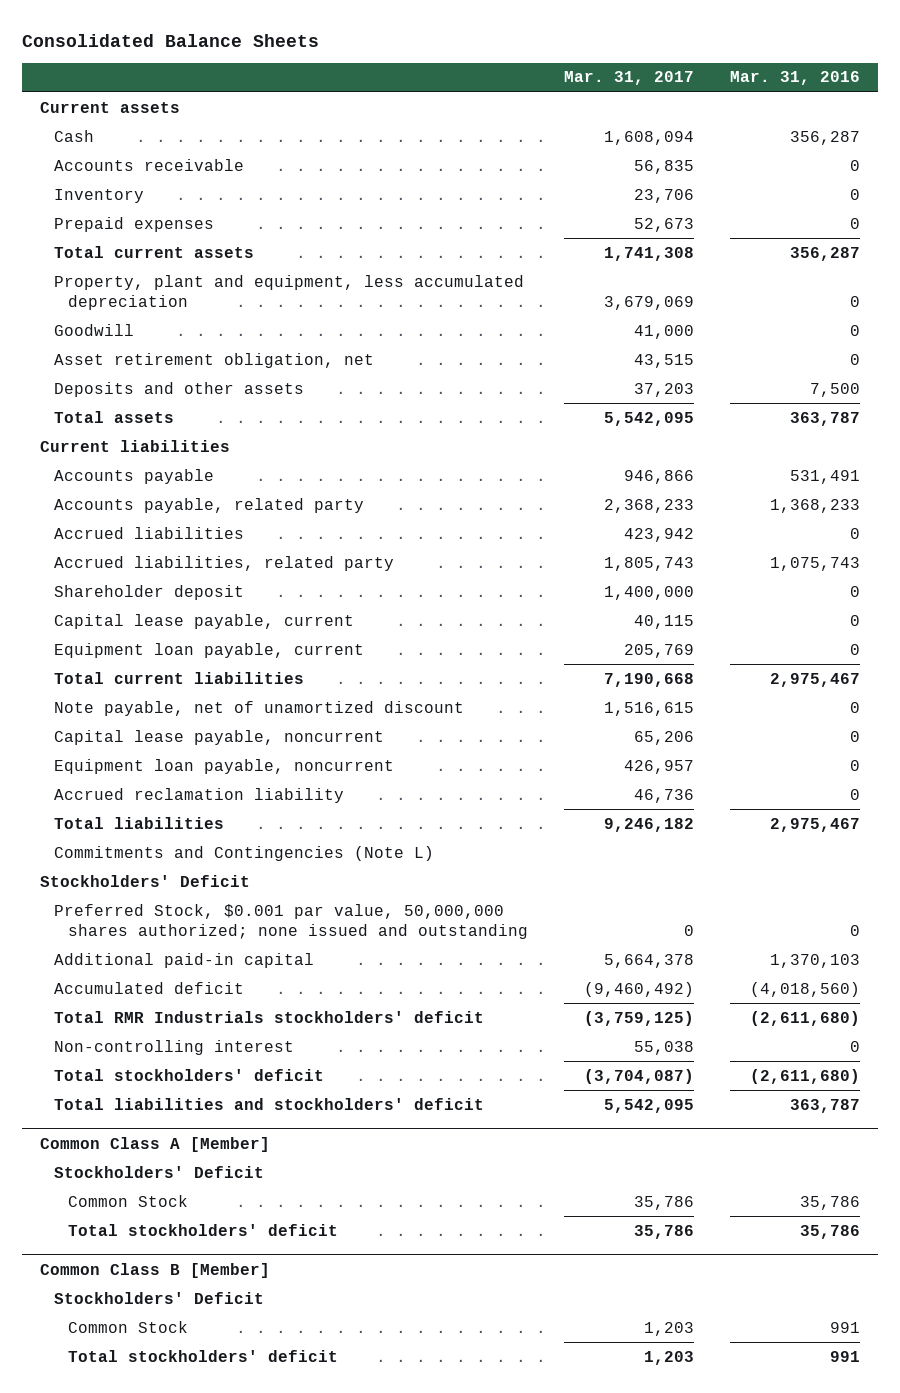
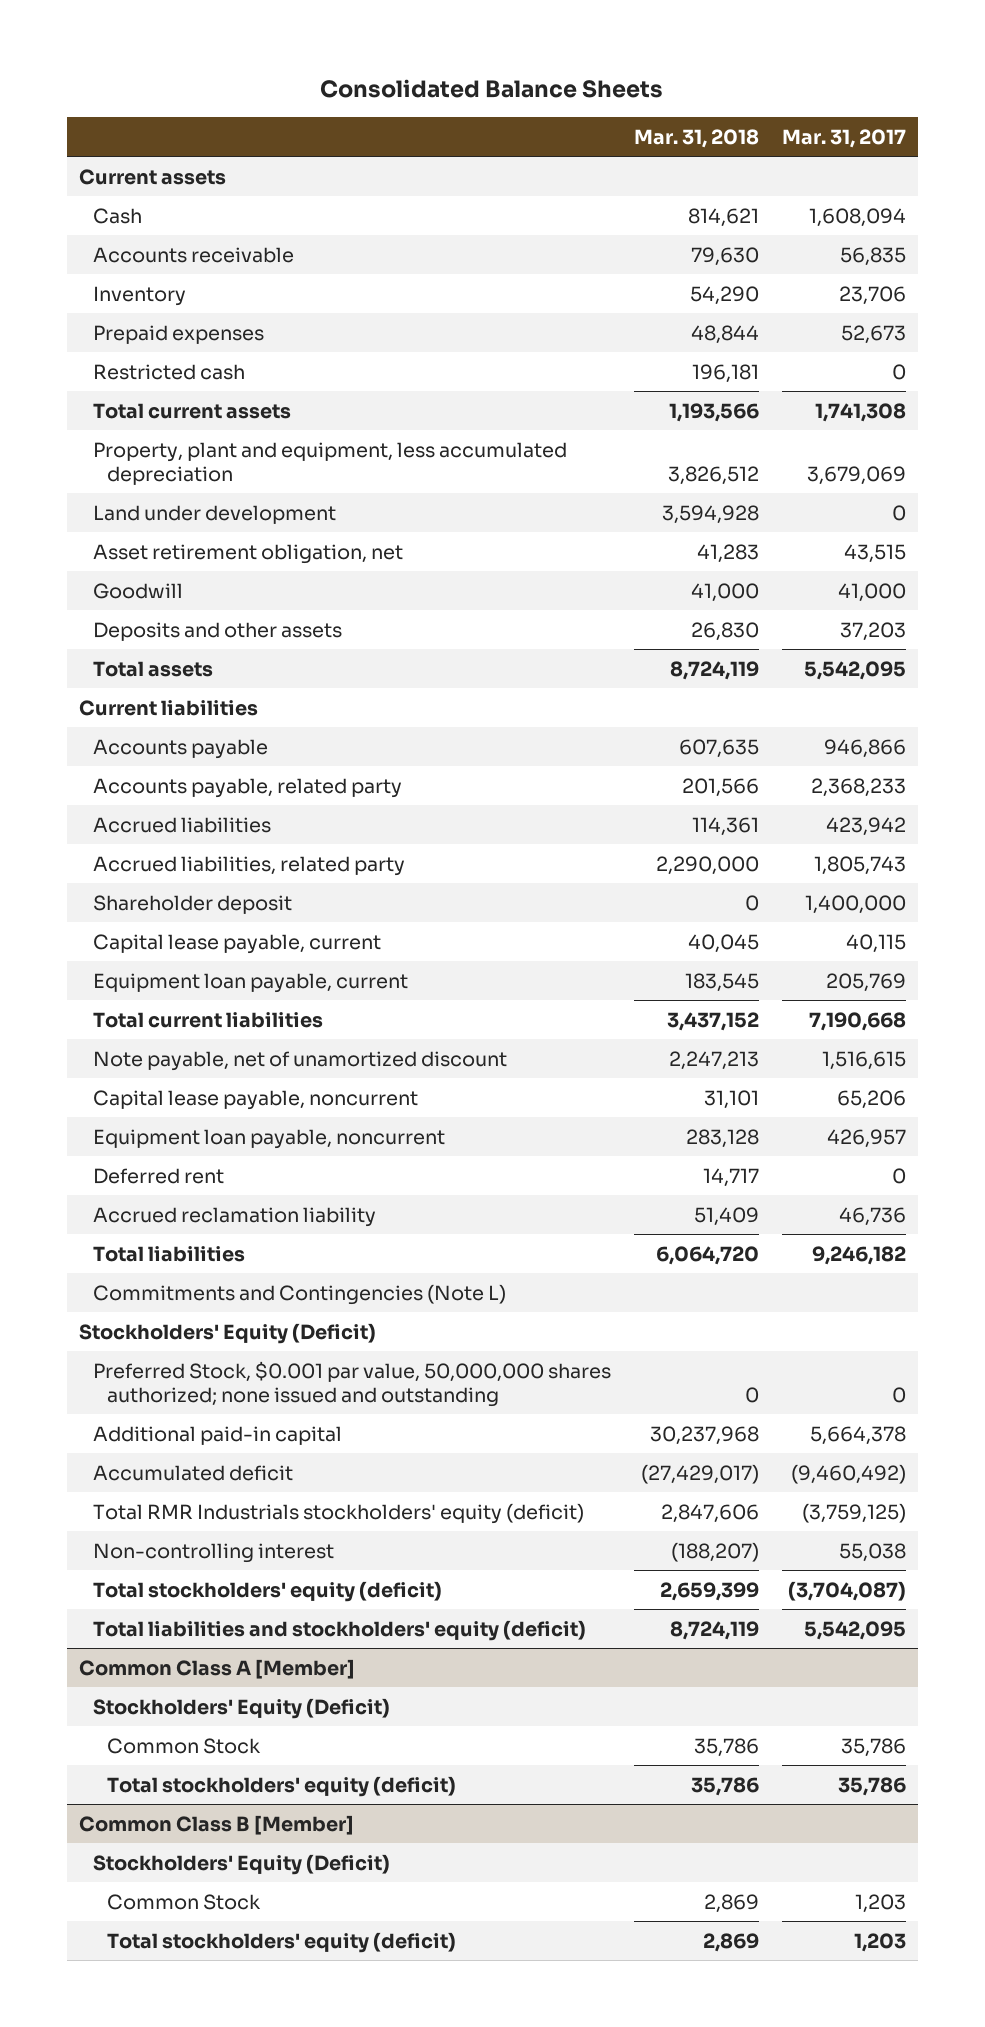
[729,71,860,86] Mar. 31, 2016 -> none
none -> [633,128,759,148] Mar. 31, 2018
none -> [92,363,245,380] Restricted cash
none -> [92,504,336,524] Land under development
[54,323,135,336] Goodwill -> [92,582,183,599] Goodwill
none -> [92,1167,224,1184] Deferred rent
[40,874,251,887] Stockholders' Deficit -> [78,1322,376,1344] Stockholders' Equity (Deficit)
[54,1010,485,1023] Total RMR Industrials stockholders' deficit -> [92,1502,584,1524] Total RMR Industrials stockholders' equity (deficit)
[54,1068,325,1081] Total stockholders' deficit -> [92,1580,442,1602] Total stockholders' equity (deficit)
[54,1097,485,1110] Total liabilities and stockholders' deficit -> [92,1619,586,1641] Total liabilities and stockholders' equity (deficit)
[54,1165,265,1178] Stockholders' Deficit -> [92,1697,390,1719] Stockholders' Equity (Deficit)
[68,1223,339,1236] Total stockholders' deficit -> [106,1775,456,1797] Total stockholders' equity (deficit)
[54,1291,265,1304] Stockholders' Deficit -> [92,1853,390,1875] Stockholders' Equity (Deficit)
[68,1349,339,1362] Total stockholders' deficit -> [106,1931,456,1953] Total stockholders' equity (deficit)

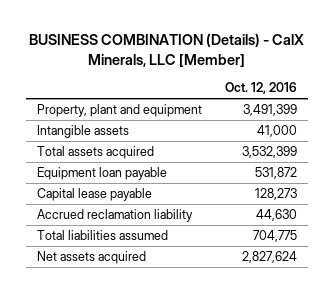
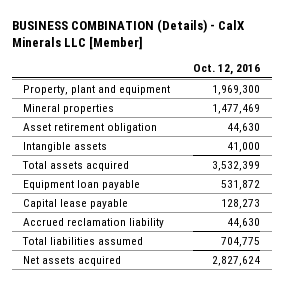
[29,33,305,67] BUSINESS COMBINATION (Details) - CalX Minerals, LLC [Member] -> [11,18,245,51] BUSINESS COMBINATION (Details) - CalX Minerals LLC [Member]
[242,104,297,117] 3,491,399 -> [212,84,261,95] 1,969,300
none -> [23,103,115,114] Mineral properties
none -> [23,122,158,133] Asset retirement obligation

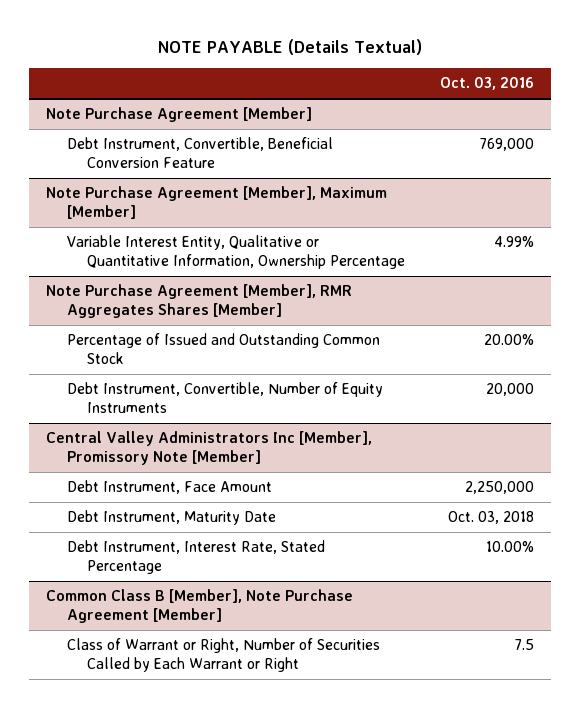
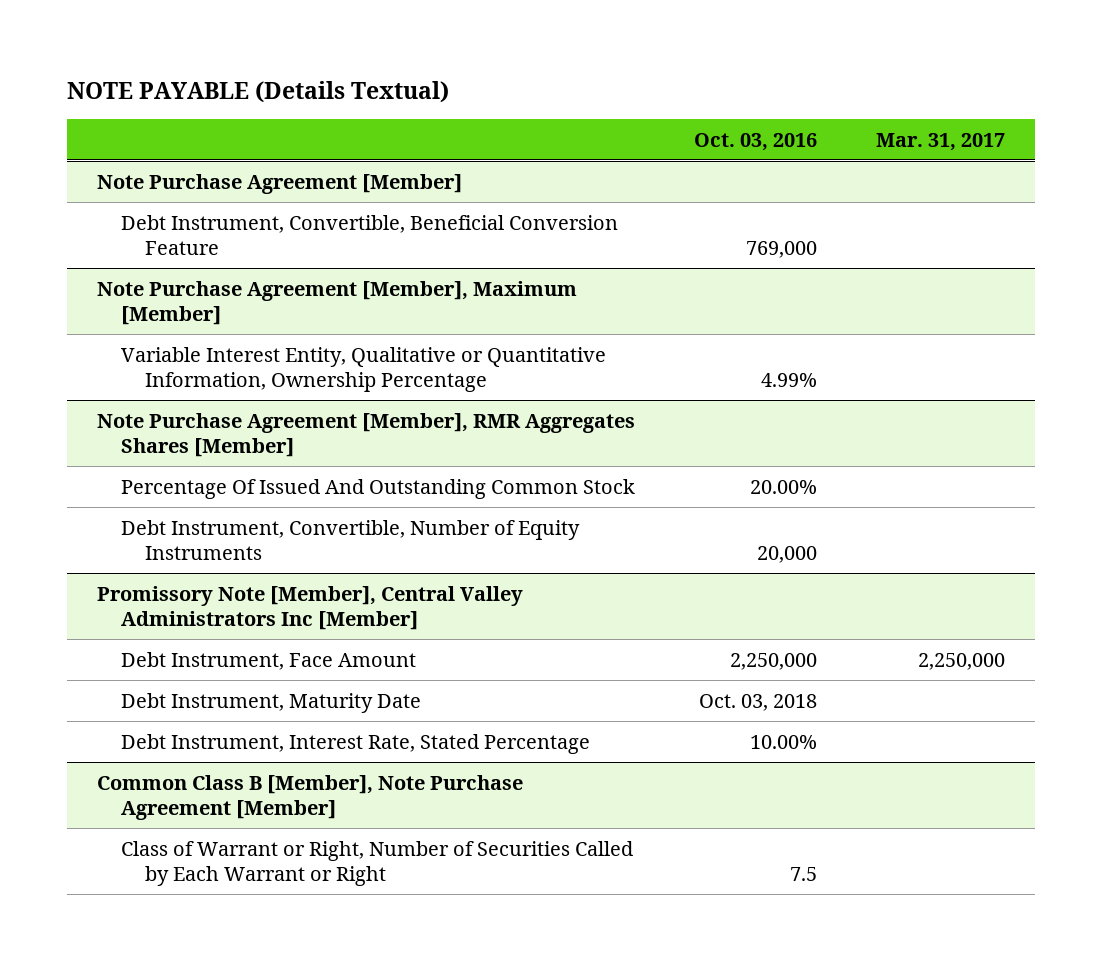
none -> [876,132,1006,151] Mar. 31, 2017
[66,333,380,365] Percentage of Issued and Outstanding Common Stock -> [121,478,636,499] Percentage Of Issued And Outstanding Common Stock
[46,431,373,466] Central Valley Administrators Inc [Member], Promissory Note [Member] -> [97,585,524,630] Promissory Note [Member], Central Valley Administrators Inc [Member]

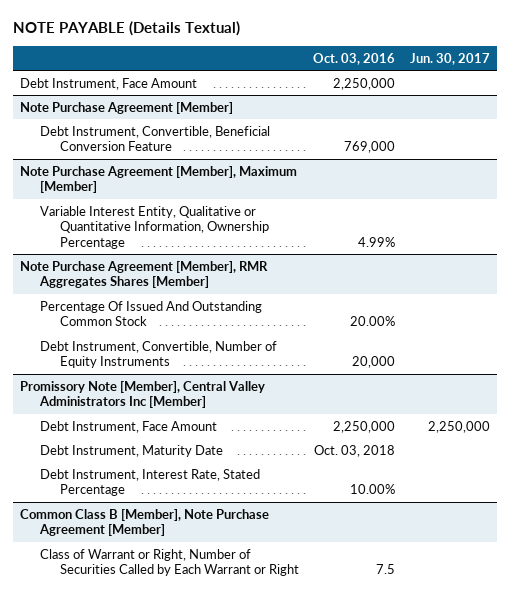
[876,132,1006,151] Mar. 31, 2017 -> none
none -> [410,52,491,65] Jun. 30, 2017
none -> [20,77,198,90] Debt Instrument, Face Amount

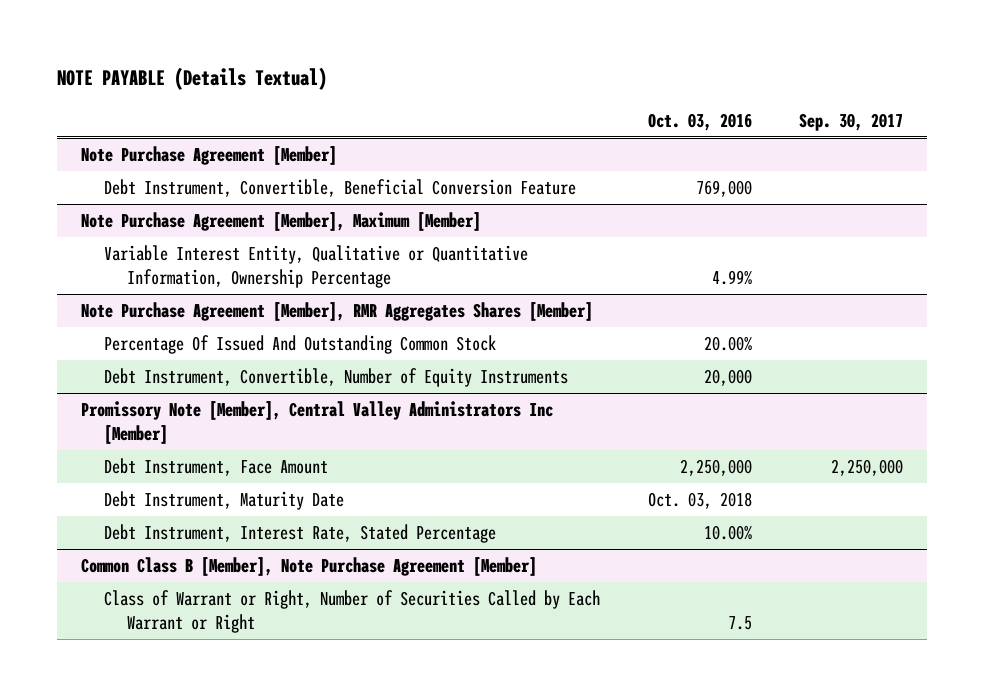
[410,52,491,65] Jun. 30, 2017 -> none
none -> [799,112,904,131] Sep. 30, 2017
[20,77,198,90] Debt Instrument, Face Amount -> none

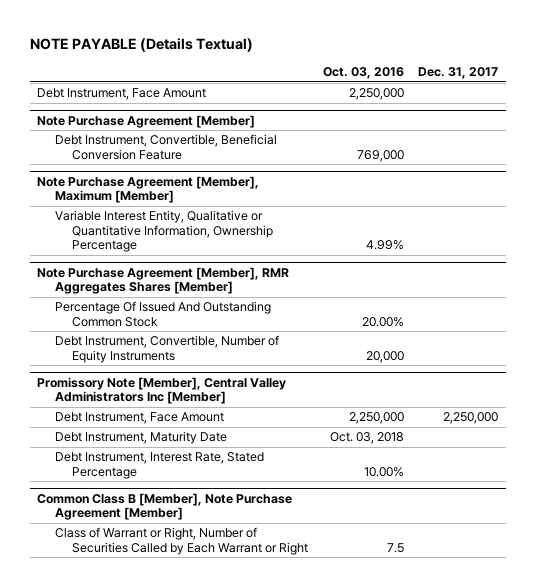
[799,112,904,131] Sep. 30, 2017 -> none
none -> [418,67,499,80] Dec. 31, 2017
none -> [37,88,207,101] Debt Instrument, Face Amount

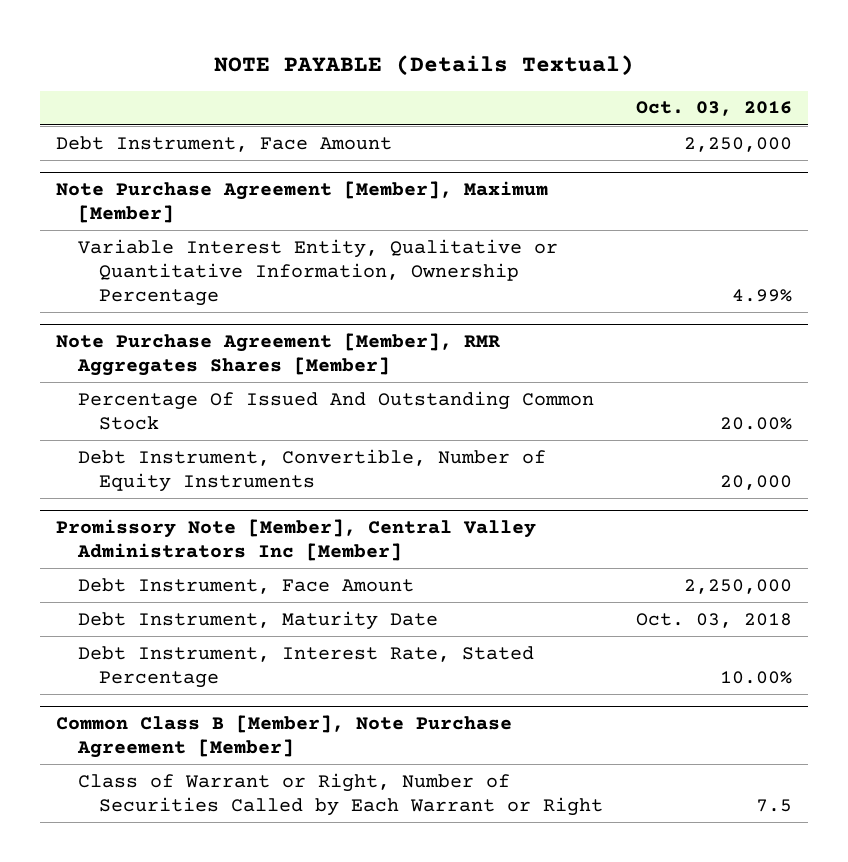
[418,67,499,80] Dec. 31, 2017 -> none
[37,114,256,128] Note Purchase Agreement [Member] -> none
[54,134,277,160] Debt Instrument, Convertible, Beneficial Conversion Feature -> none

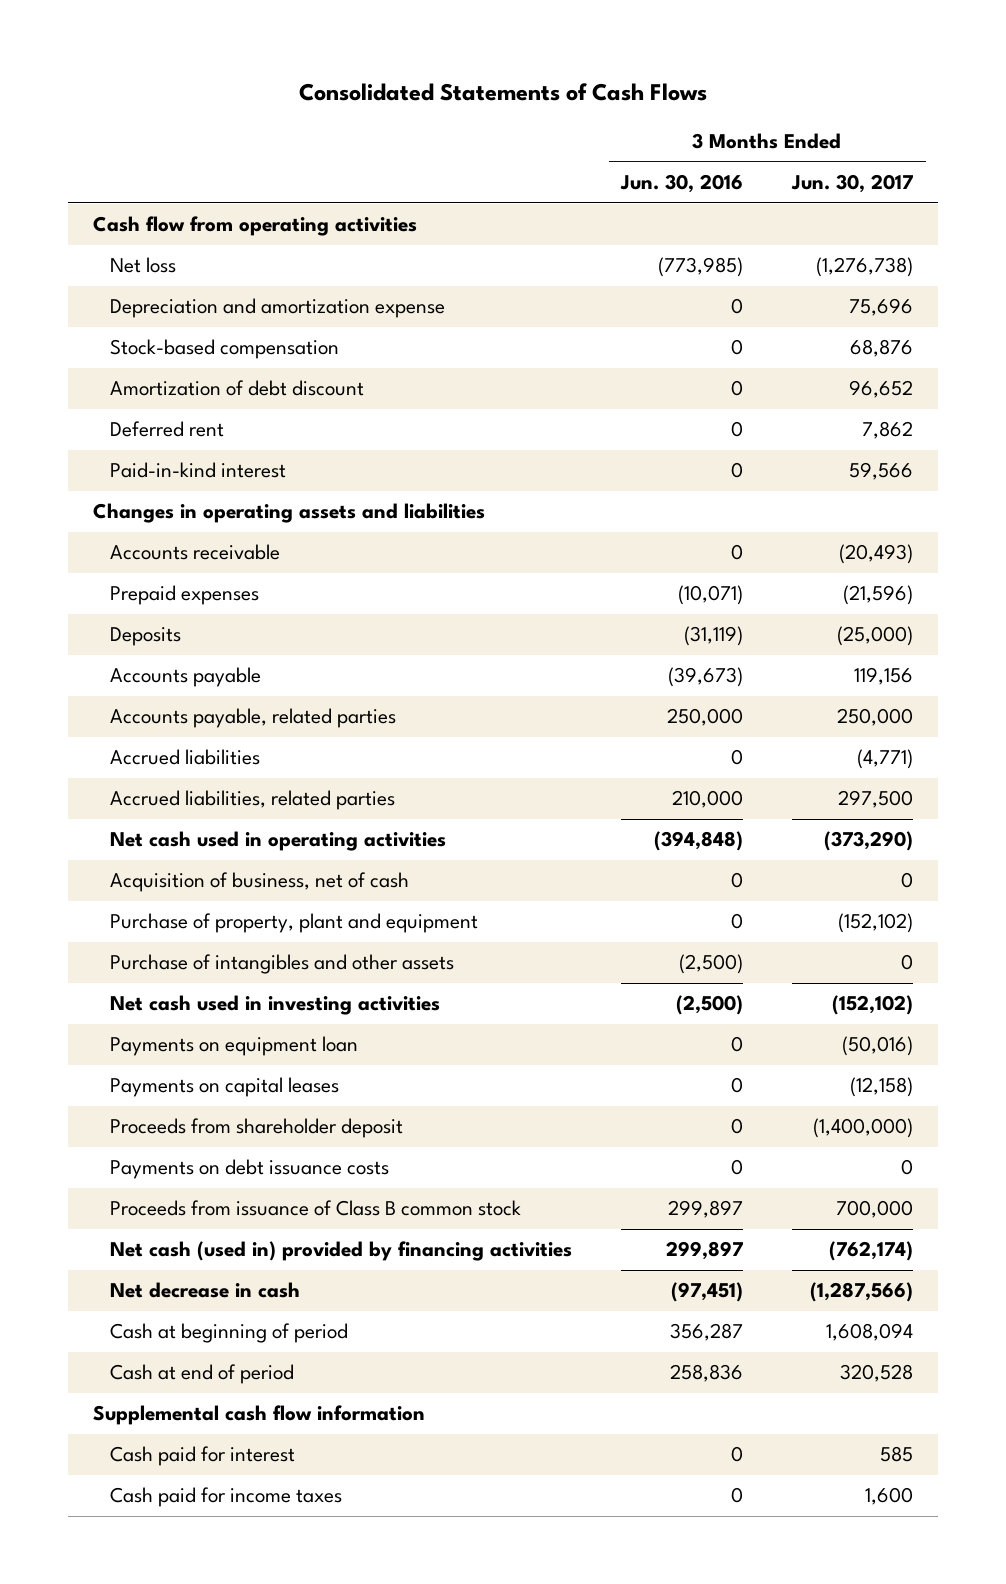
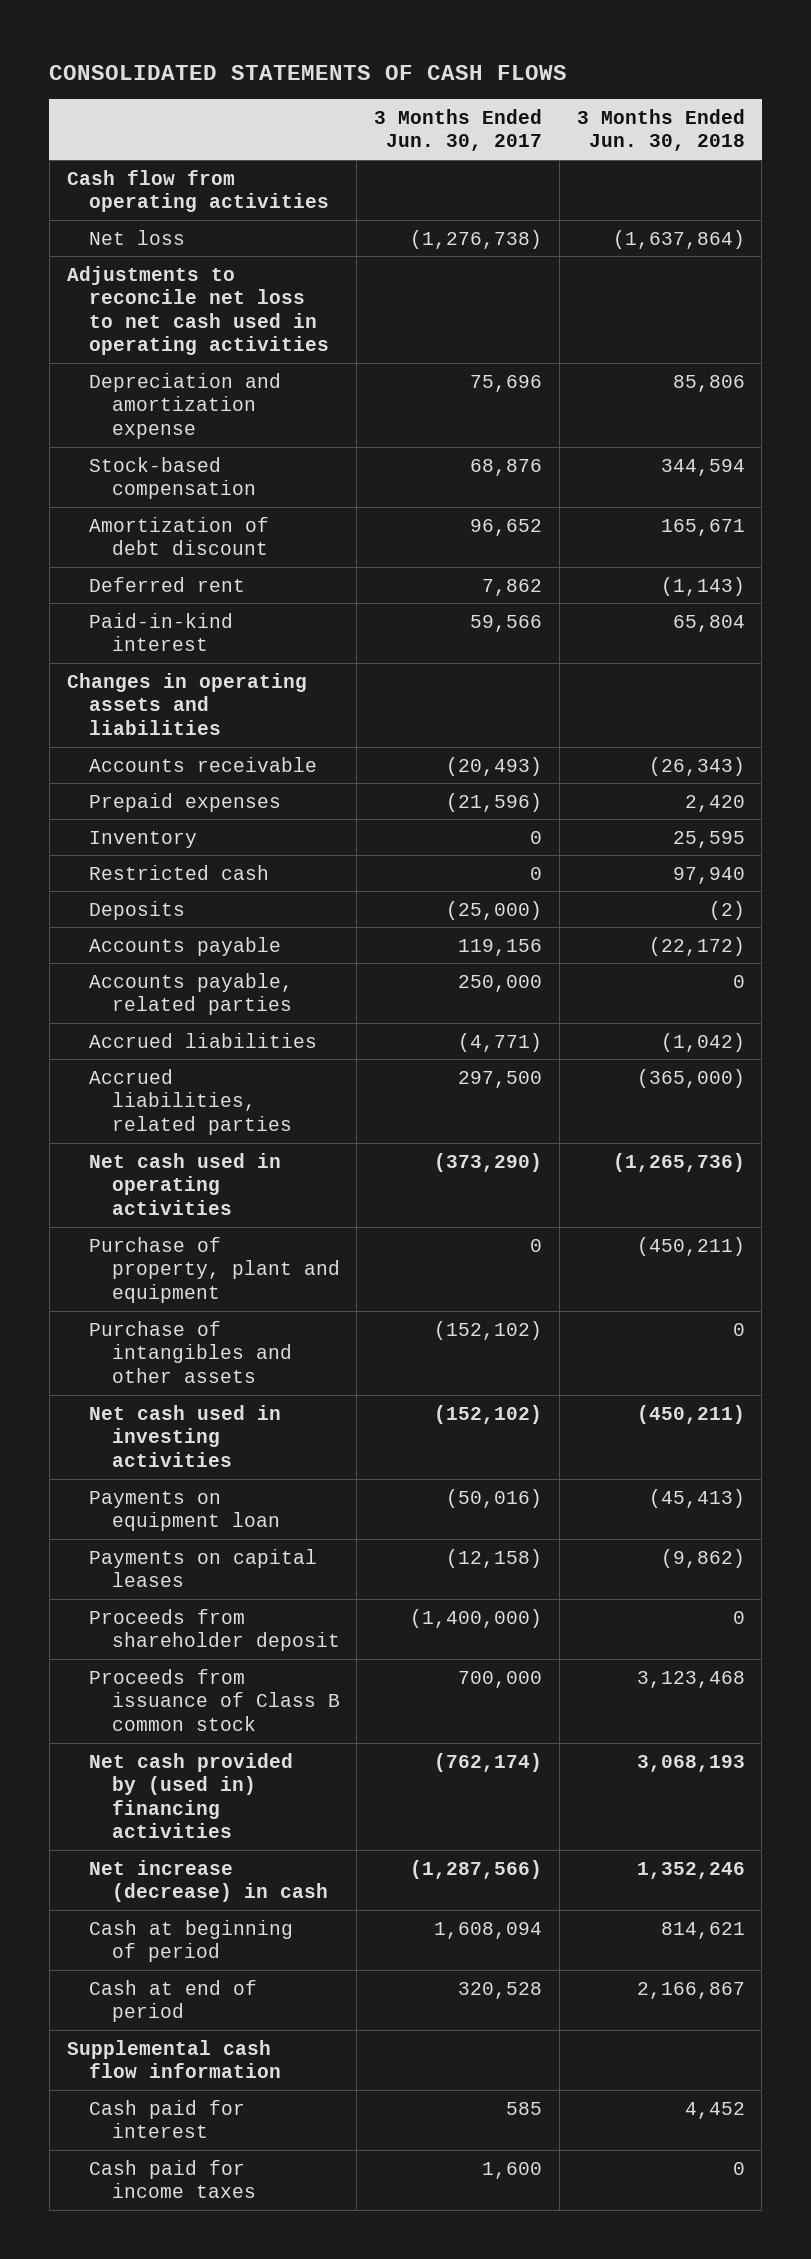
[298,83,707,102] Consolidated Statements of Cash Flows -> [49,64,568,80] CONSOLIDATED STATEMENTS OF CASH FLOWS
[620,174,744,194] Jun. 30, 2016 -> none
none -> [576,108,745,152] 3 Months Ended Jun. 30, 2018
none -> [66,265,330,356] Adjustments to reconcile net loss to net cash used in operating activities
none -> [89,830,198,848] Inventory
none -> [89,864,270,880] Restricted cash
[110,872,410,893] Acquisition of business, net of cash -> none
[838,913,914,934] (152,102) -> [530,1238,543,1252] 0
[901,954,914,971] 0 -> [434,1320,543,1340] (152,102)
[110,1159,390,1180] Payments on debt issuance costs -> none
[110,1241,573,1262] Net cash (used in) provided by financing activities -> [89,1752,294,1839] Net cash provided by (used in) financing activities
[110,1282,301,1299] Net decrease in cash -> [89,1859,328,1903] Net increase (decrease) in cash

